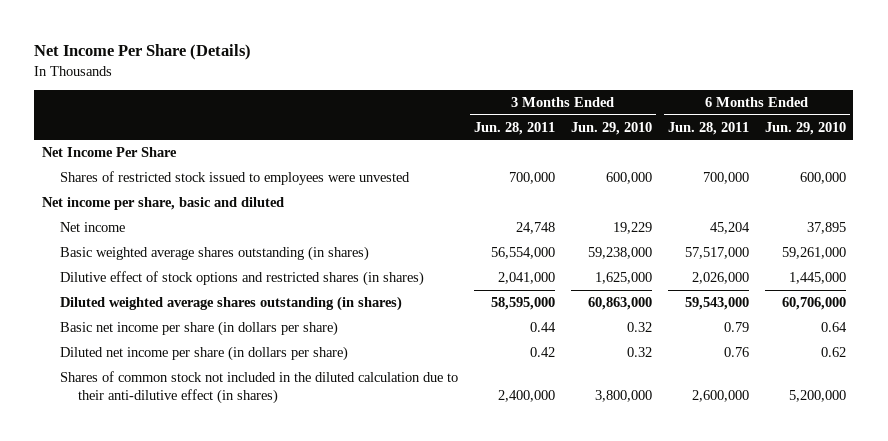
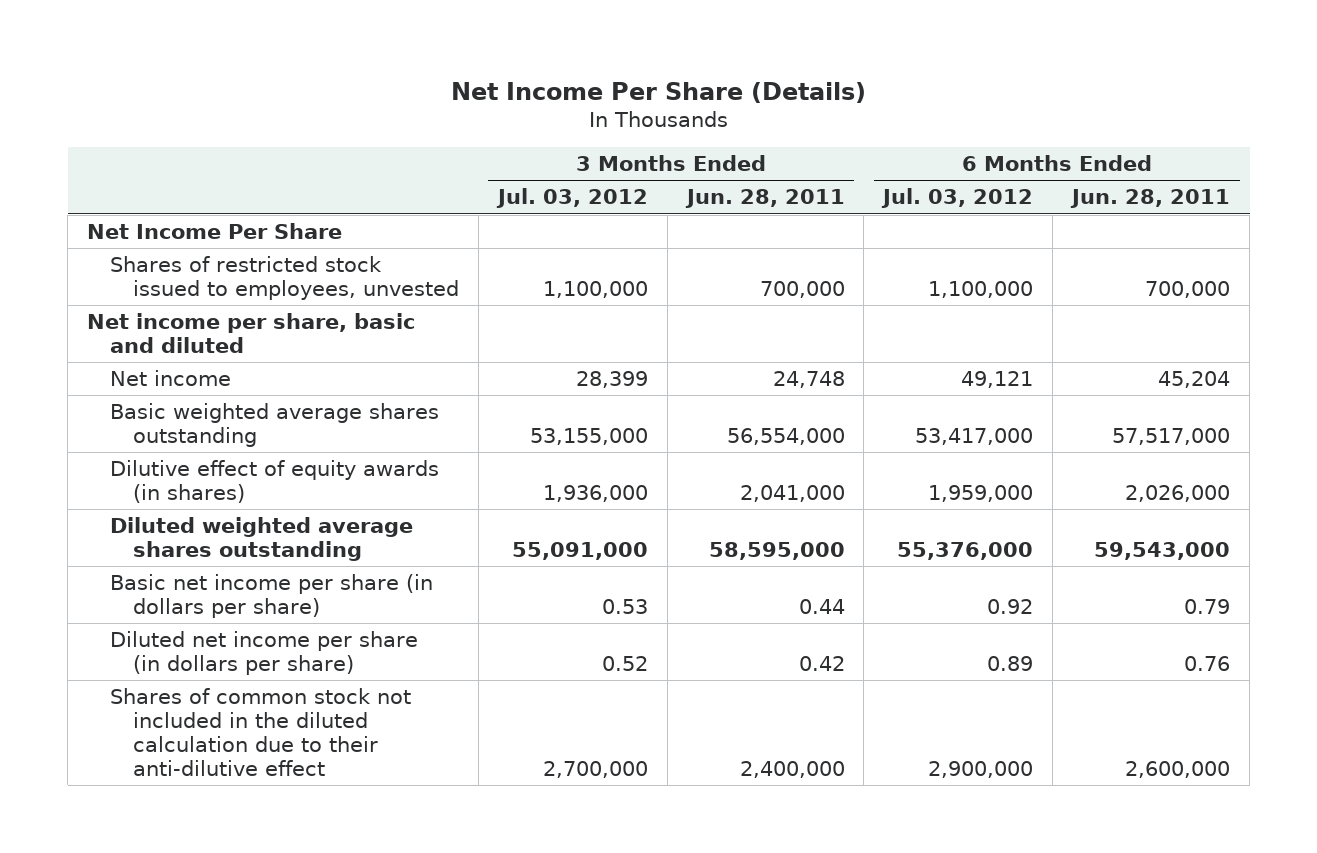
[570,121,652,135] Jun. 29, 2010 -> none
[764,121,846,135] Jun. 29, 2010 -> none
none -> [495,188,648,209] Jul. 03, 2012
none -> [881,188,1034,209] Jul. 03, 2012
[60,170,411,185] Shares of restricted stock issued to employees were unvested -> [110,255,460,300] Shares of restricted stock issued to employees, unvested
[60,245,370,261] Basic weighted average shares outstanding (in shares) -> [110,402,440,447] Basic weighted average shares outstanding
[60,270,425,286] Dilutive effect of stock options and restricted shares (in shares) -> [110,459,440,503] Dilutive effect of equity awards (in shares)
[60,295,403,311] Diluted weighted average shares outstanding (in shares) -> [110,516,414,561] Diluted weighted average shares outstanding
[60,370,459,404] Shares of common stock not included in the diluted calculation due to their anti-dilutive effect (in shares) -> [110,687,412,776] Shares of common stock not included in the diluted calculation due to their anti-dilutive effect

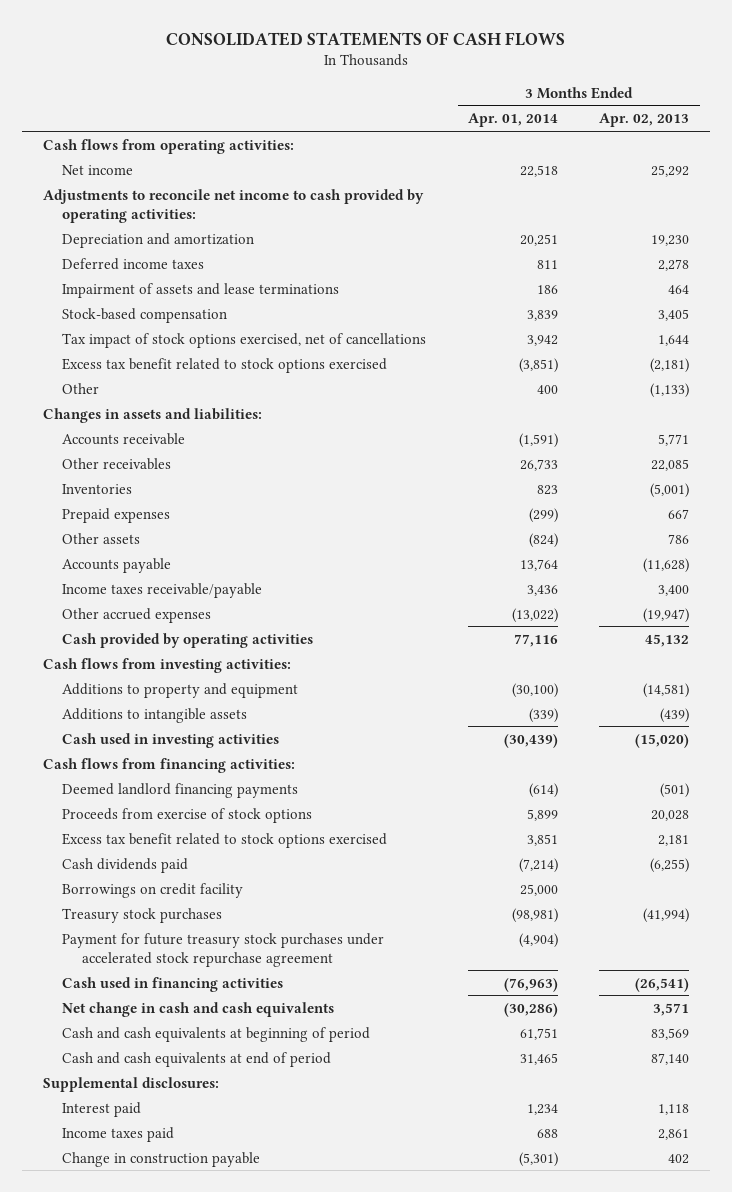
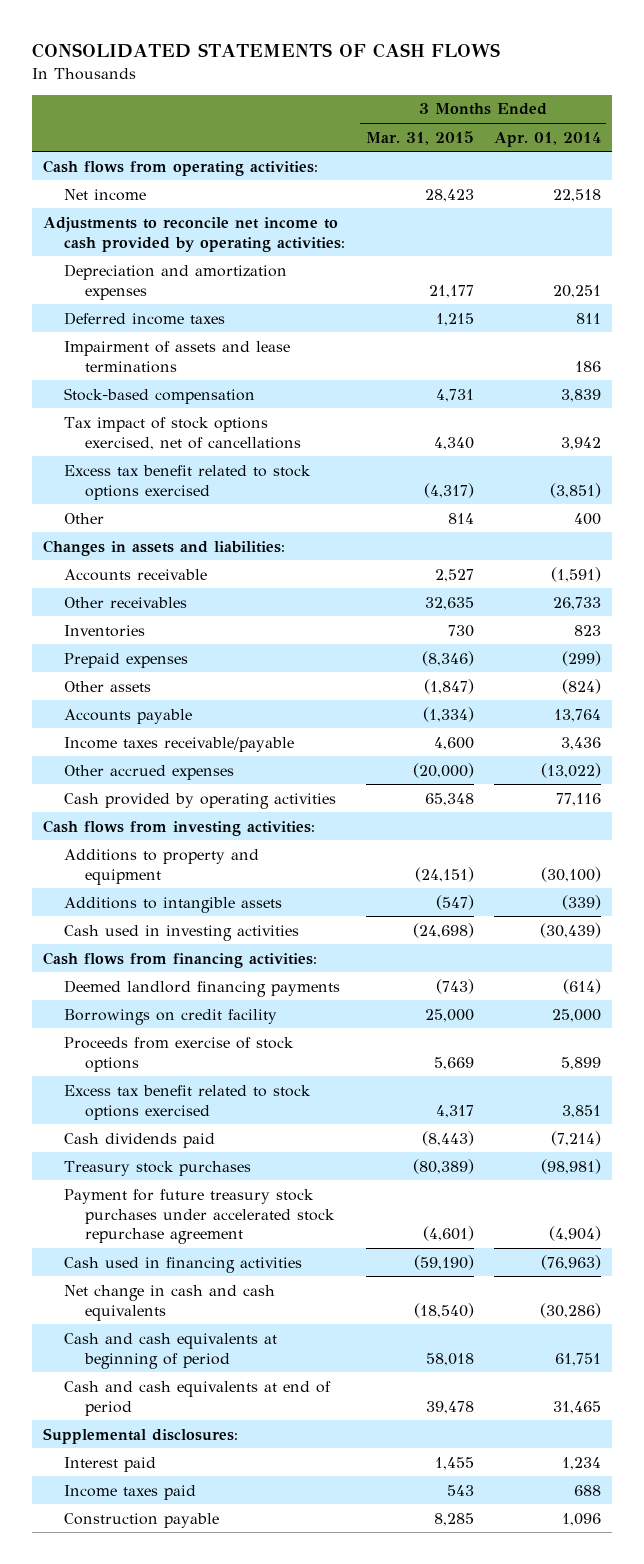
[599,113,690,128] Apr. 02, 2013 -> none
none -> [365,130,474,145] Mar. 31, 2015
[62,232,255,248] Depreciation and amortization -> [63,263,287,300] Depreciation and amortization expenses
[62,882,244,898] Borrowings on credit facility -> [63,1008,277,1025] Borrowings on credit facility
[62,1151,261,1167] Change in construction payable -> [63,1512,219,1528] Construction payable
[518,1151,558,1167] (5,301) -> [562,1512,602,1526] 1,096

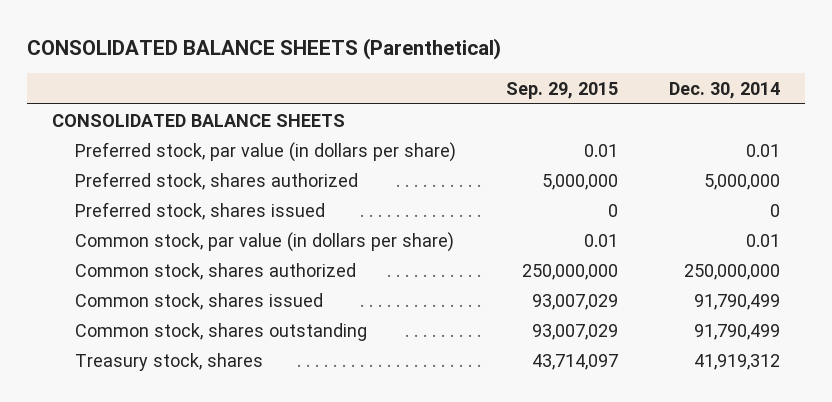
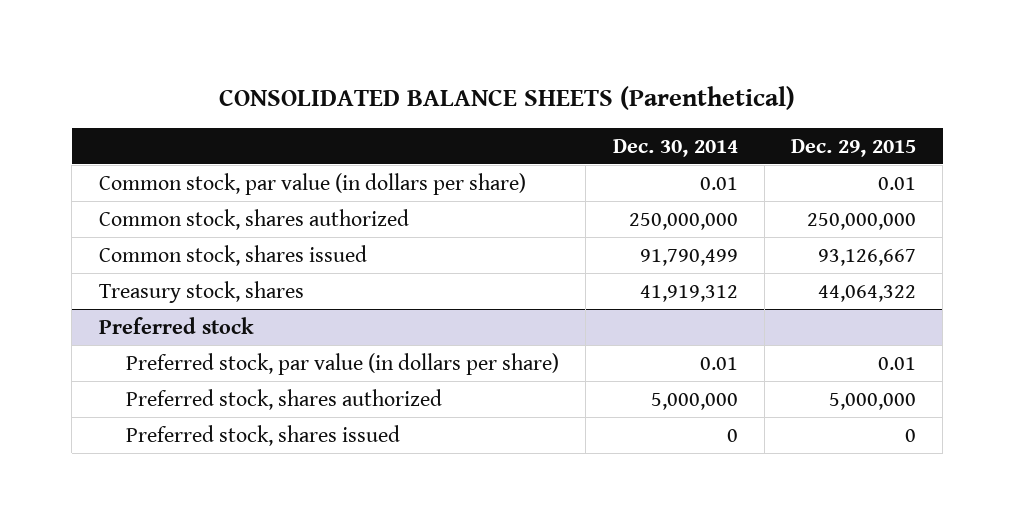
[506,81,619,99] Sep. 29, 2015 -> none
none -> [791,138,917,157] Dec. 29, 2015
[52,113,346,127] CONSOLIDATED BALANCE SHEETS -> none
[75,141,457,162] Preferred stock, par value (in dollars per share) -> none
[75,171,359,190] Preferred stock, shares authorized -> none
[75,201,326,220] Preferred stock, shares issued -> none
[75,322,368,341] Common stock, shares outstanding -> none
none -> [98,316,254,334] Preferred stock
none -> [126,352,560,375] Preferred stock, par value (in dollars per share)
none -> [126,388,443,410] Preferred stock, shares authorized
none -> [126,424,401,446] Preferred stock, shares issued

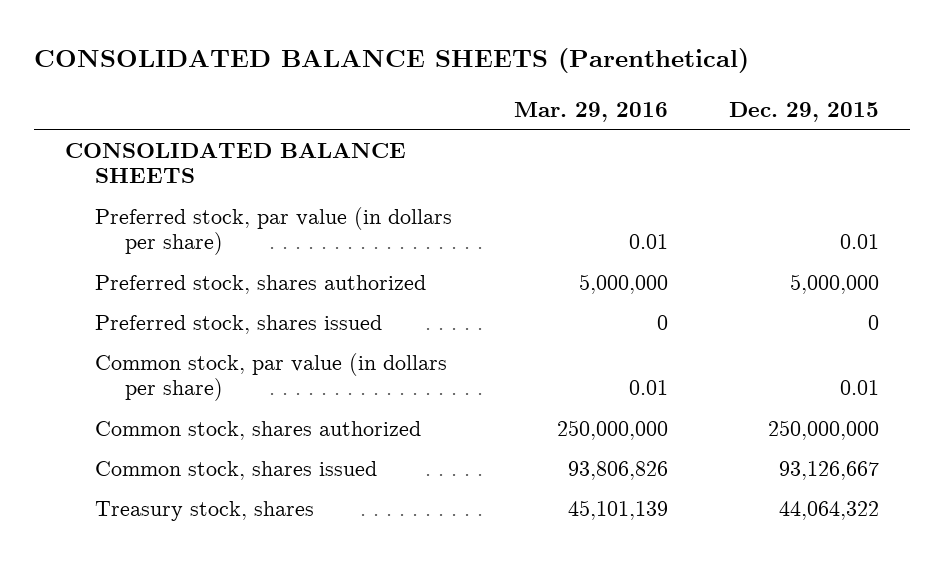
[612,138,738,157] Dec. 30, 2014 -> none
none -> [513,101,668,122] Mar. 29, 2016
none -> [64,142,406,184] CONSOLIDATED BALANCE SHEETS
none -> [94,206,452,256] Preferred stock, par value (in dollars per share)
none -> [94,274,426,294] Preferred stock, shares authorized
none -> [94,314,382,334] Preferred stock, shares issued
[98,316,254,334] Preferred stock -> none
[126,352,560,375] Preferred stock, par value (in dollars per share) -> none
[126,388,443,410] Preferred stock, shares authorized -> none
[126,424,401,446] Preferred stock, shares issued -> none

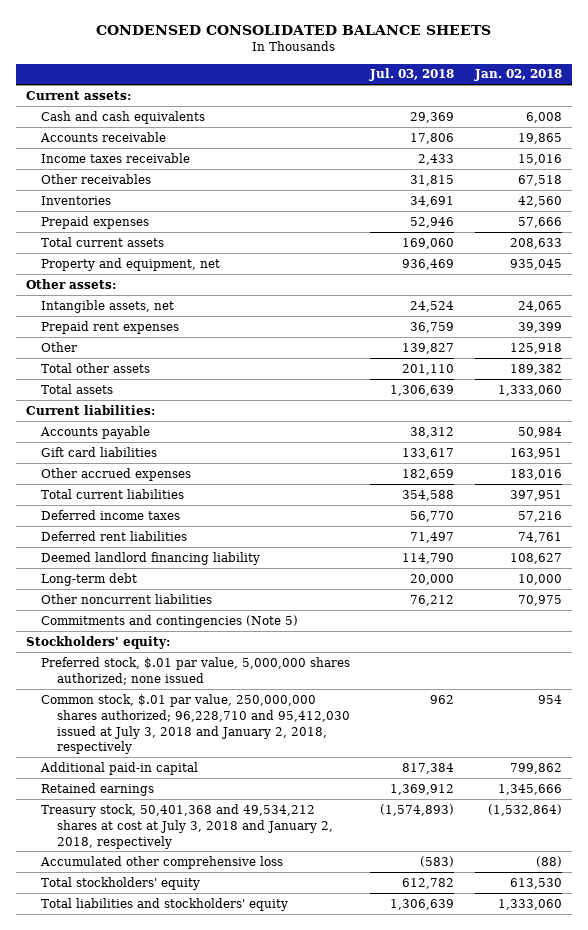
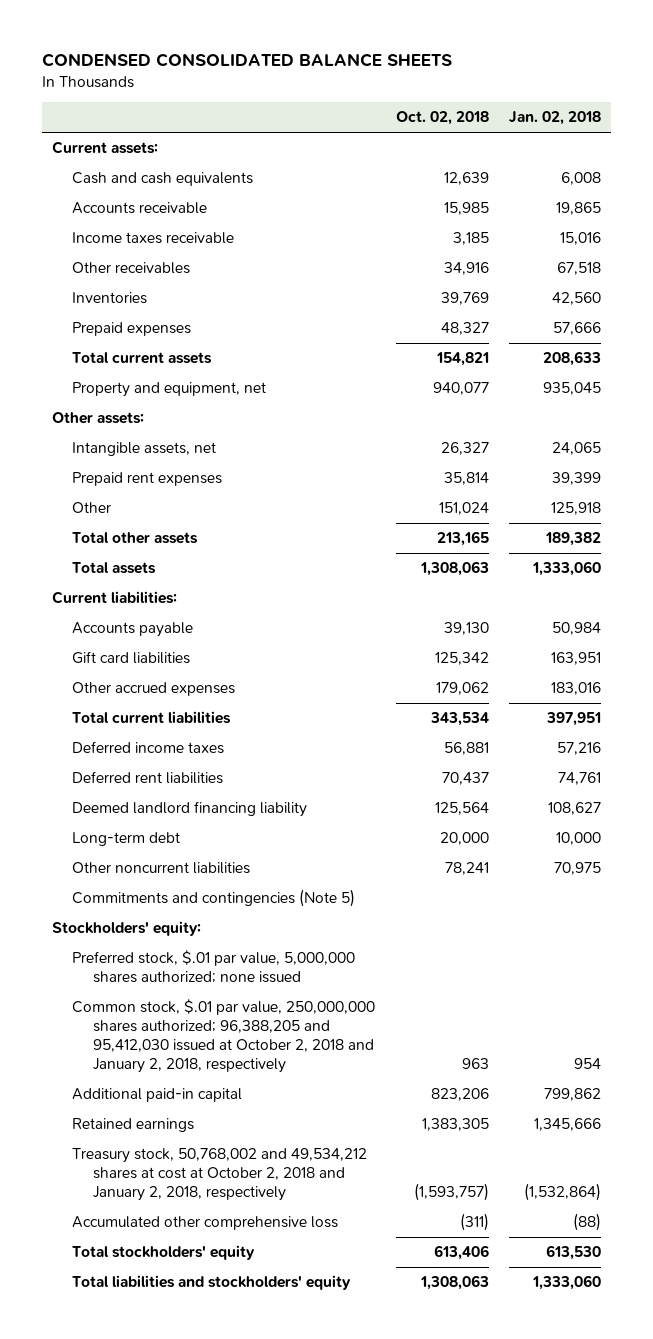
[369,68,455,82] Jul. 03, 2018 -> none
none -> [395,111,489,126] Oct. 02, 2018
[41,693,350,755] Common stock, $.01 par value, 250,000,000 shares authorized; 96,228,710 and 95,412,030 issued at July 3, 2018 and January 2, 2018, respectively -> [72,999,376,1074] Common stock, $.01 par value, 250,000,000 shares authorized; 96,388,205 and 95,412,030 issued at October 2, 2018 and January 2, 2018, respectively
[41,803,333,849] Treasury stock, 50,401,368 and 49,534,212 shares at cost at July 3, 2018 and January 2, 2018, respectively -> [72,1148,368,1202] Treasury stock, 50,768,002 and 49,534,212 shares at cost at October 2, 2018 and January 2, 2018, respectively

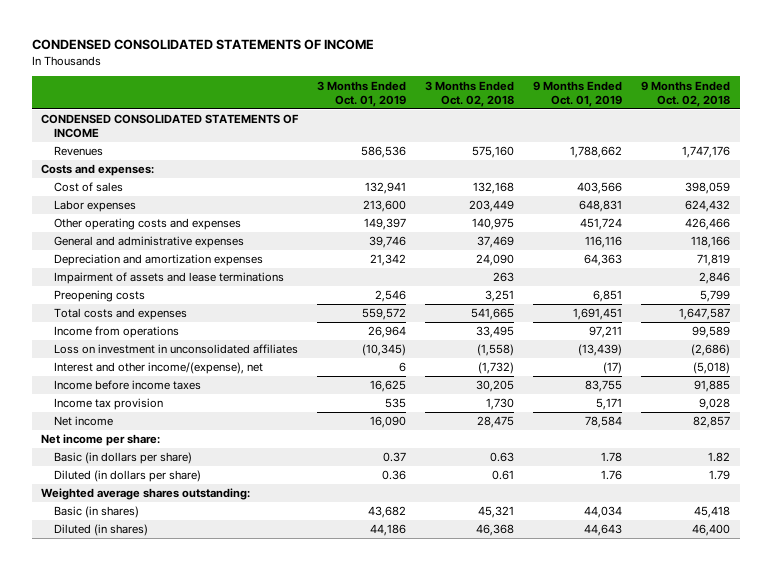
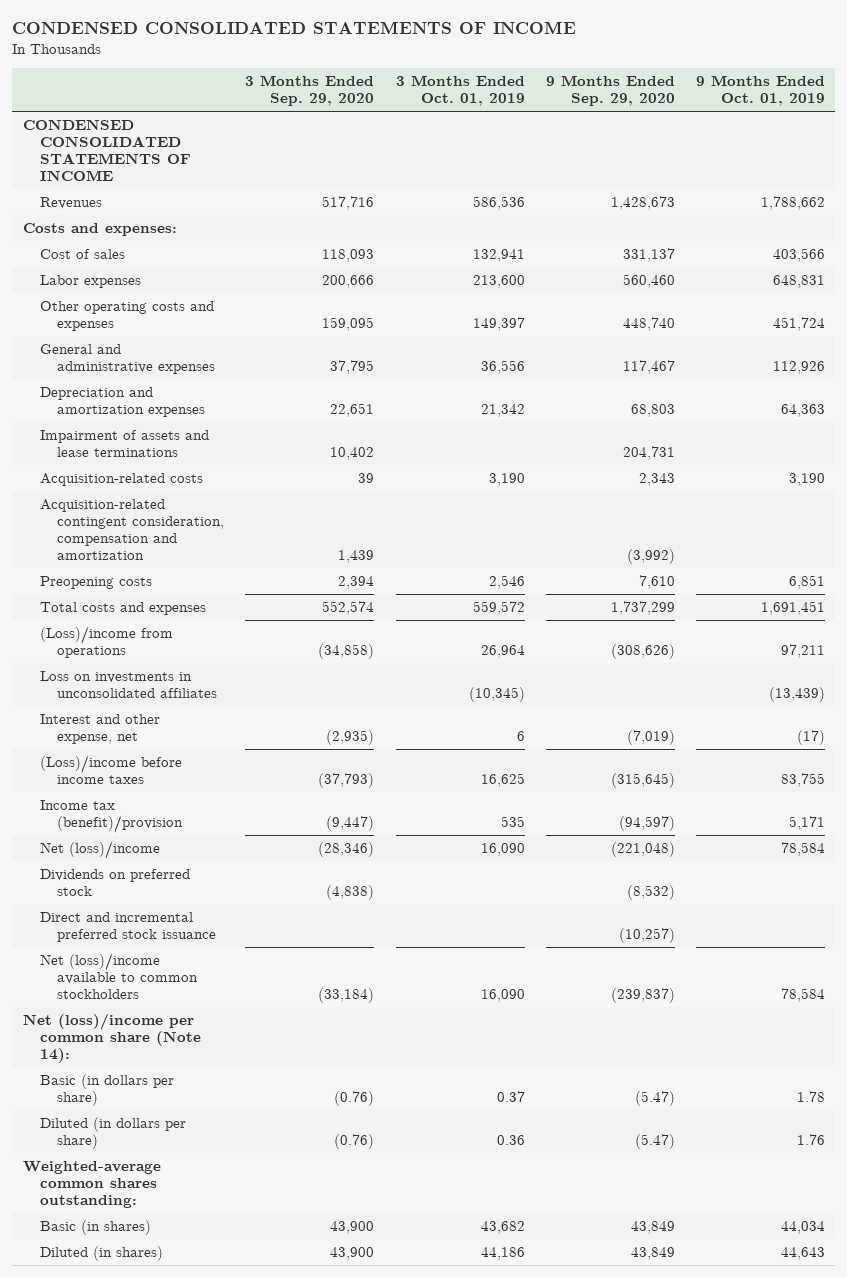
[425,80,515,107] 3 Months Ended Oct. 02, 2018 -> none
[641,80,731,107] 9 Months Ended Oct. 02, 2018 -> none
none -> [245,75,375,107] 3 Months Ended Sep. 29, 2020
none -> [545,75,675,107] 9 Months Ended Sep. 29, 2020
[369,236,407,249] 39,746 -> [480,360,525,375] 36,556
[585,236,623,249] 116,116 -> [772,361,825,375] 112,926
none -> [39,472,203,486] Acquisition-related costs
none -> [39,498,225,561] Acquisition-related contingent consideration, compensation and amortization
[54,326,180,339] Income from operations -> [39,625,173,659] (Loss)/income from operations
[54,344,299,355] Loss on investment in unconsolidated affiliates -> [39,670,218,699] Loss on investments in unconsolidated affiliates
[54,362,264,375] Interest and other income/(expense), net -> [39,713,160,745] Interest and other expense, net
[54,380,202,391] Income before income taxes -> [39,754,182,785] (Loss)/income before income taxes
[54,398,164,411] Income tax provision -> [39,799,184,834] Income tax (benefit)/provision
none -> [39,840,160,859] Net (loss)/income
none -> [39,868,190,897] Dividends on preferred stock
none -> [39,911,217,943] Direct and incremental preferred stock issuance
[54,416,114,427] Net income -> [39,952,199,1000] Net (loss)/income available to common stockholders
[41,434,161,447] Net income per share: -> [22,1012,201,1064] Net (loss)/income per common share (Note 14):
[41,488,251,501] Weighted average shares outstanding: -> [22,1160,161,1209] Weighted-average common shares outstanding:

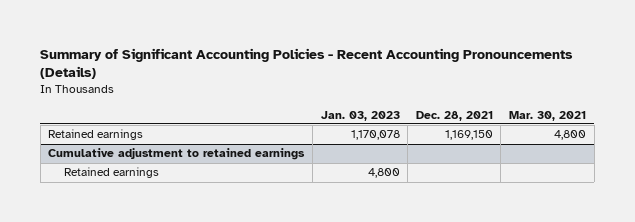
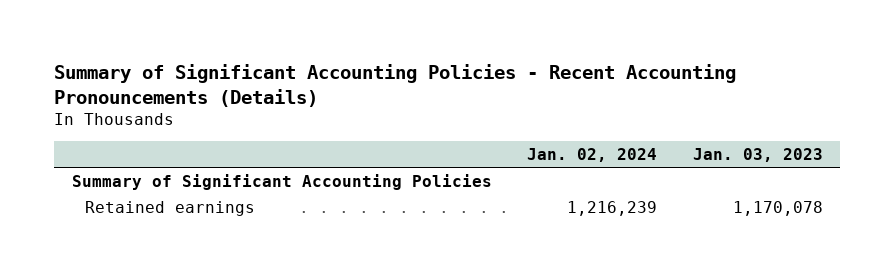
[415,110,493,121] Dec. 28, 2021 -> none
[509,110,587,121] Mar. 30, 2021 -> none
none -> [527,148,658,163] Jan. 02, 2024
none -> [71,173,492,190] Summary of Significant Accounting Policies
[48,148,306,161] Cumulative adjustment to retained earnings -> none
[64,167,160,179] Retained earnings -> none

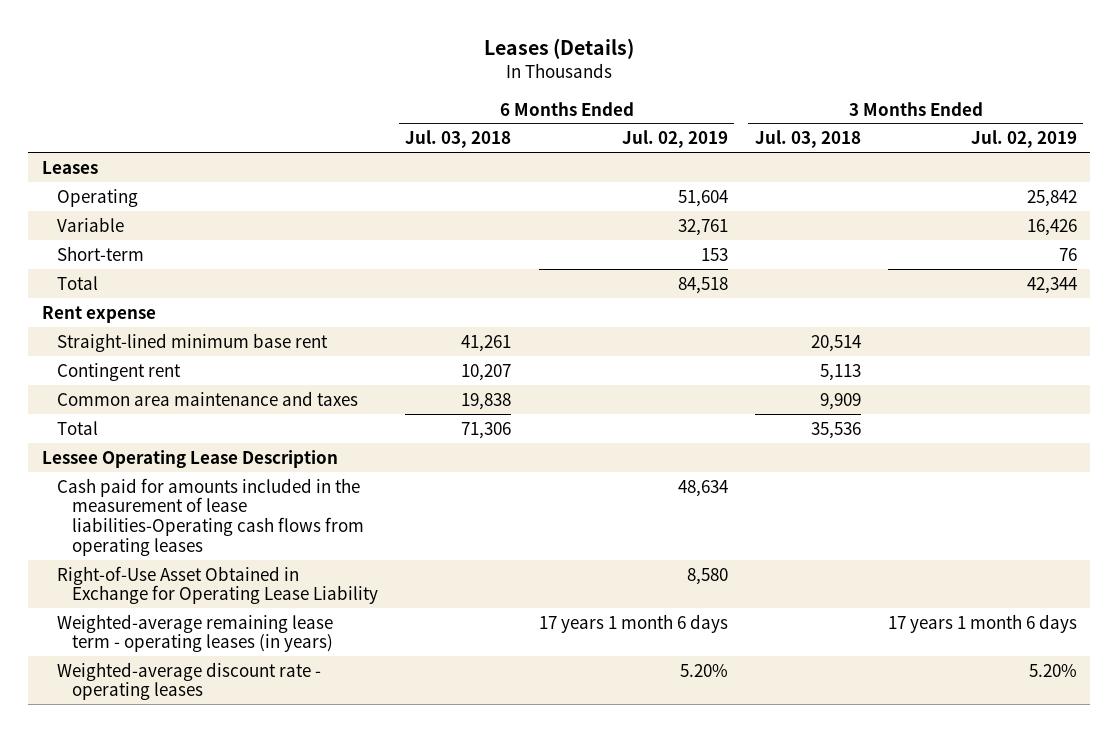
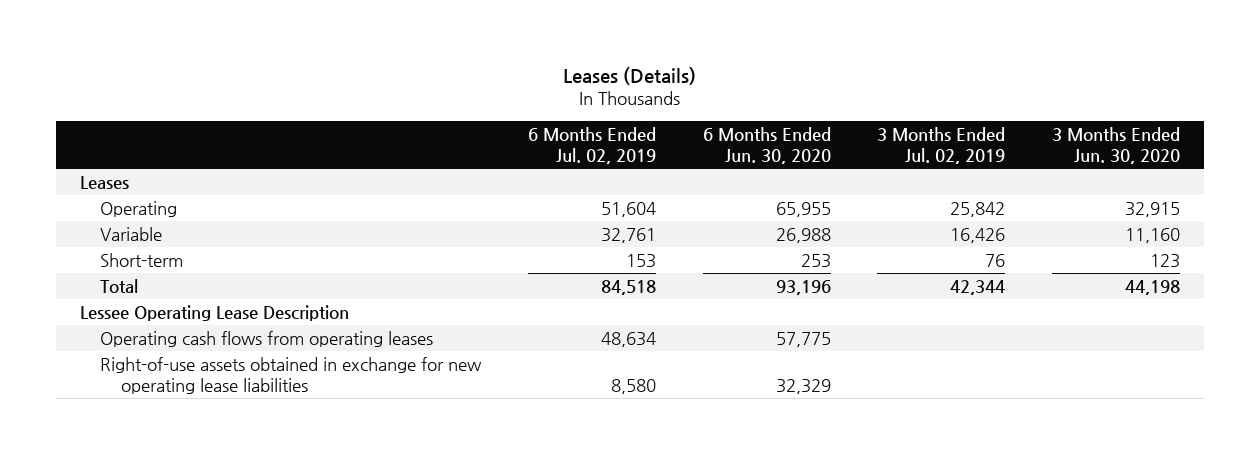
[405,130,512,149] Jul. 03, 2018 -> none
[754,130,861,149] Jul. 03, 2018 -> none
none -> [702,126,831,164] 6 Months Ended Jun. 30, 2020
none -> [1052,126,1181,164] 3 Months Ended Jun. 30, 2020
[41,305,156,323] Rent expense -> none
[57,332,329,352] Straight-lined minimum base rent -> none
[57,362,182,381] Contingent rent -> none
[57,390,359,406] Common area maintenance and taxes -> none
[57,420,99,435] Total -> none
[57,613,334,653] Weighted-average remaining lease term - operating leases (in years) -> none
[57,661,322,701] Weighted-average discount rate - operating leases -> none
[57,477,365,556] Cash paid for amounts included in the measurement of lease liabilities-Operating cash flows from operating leases -> [100,330,434,347] Operating cash flows from operating leases
[57,565,379,605] Right-of-Use Asset Obtained in Exchange for Operating Lease Liability -> [100,356,483,394] Right-of-use assets obtained in exchange for new operating lease liabilities

